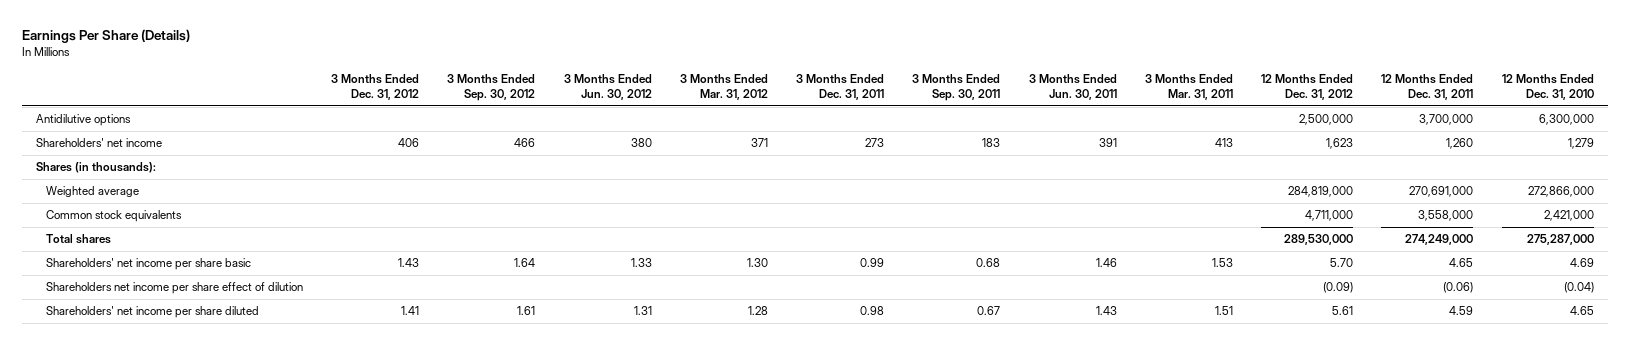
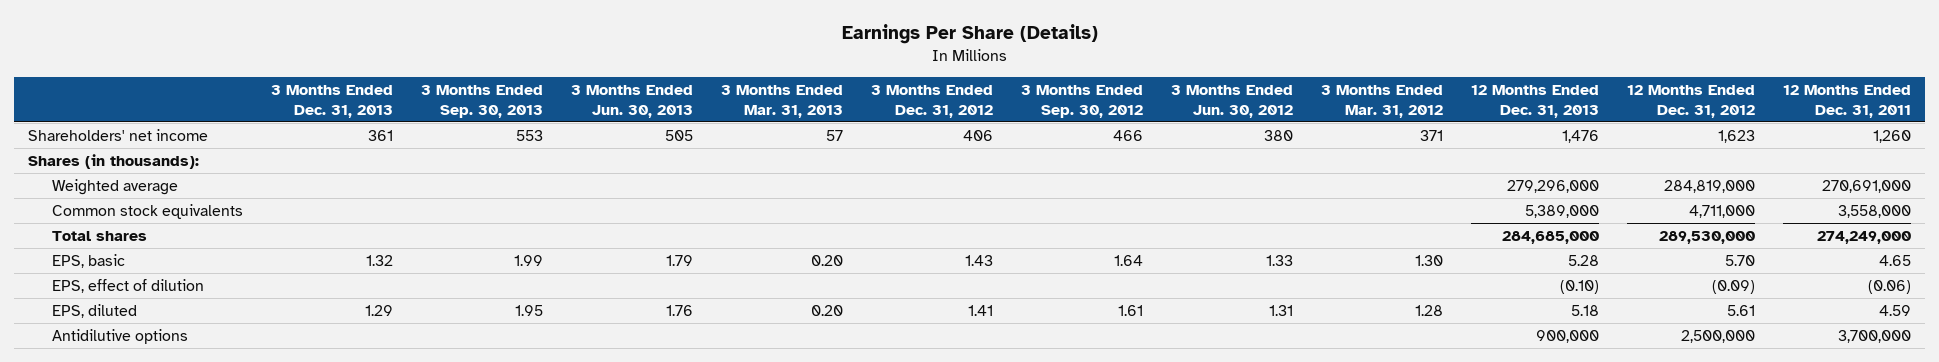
[796,74,885,101] 3 Months Ended Dec. 31, 2011 -> none
[912,74,1001,102] 3 Months Ended Sep. 30, 2011 -> none
[1028,74,1117,101] 3 Months Ended Jun. 30, 2011 -> none
[1144,74,1233,101] 3 Months Ended Mar. 31, 2011 -> none
[1501,74,1594,101] 12 Months Ended Dec. 31, 2010 -> none
none -> [270,84,393,118] 3 Months Ended Dec. 31, 2013
none -> [420,84,543,118] 3 Months Ended Sep. 30, 2013
none -> [570,84,693,118] 3 Months Ended Jun. 30, 2013
none -> [720,84,843,118] 3 Months Ended Mar. 31, 2013
none -> [1471,84,1600,118] 12 Months Ended Dec. 31, 2013
[45,258,251,271] Shareholders' net income per share basic -> [51,253,125,268] EPS, basic
[45,282,303,295] Shareholders net income per share effect of dilution -> [51,278,204,293] EPS, effect of dilution
[45,306,259,319] Shareholders' net income per share diluted -> [51,303,137,318] EPS, diluted
[36,114,132,127] Antidilutive options -> [51,328,188,344] Antidilutive options

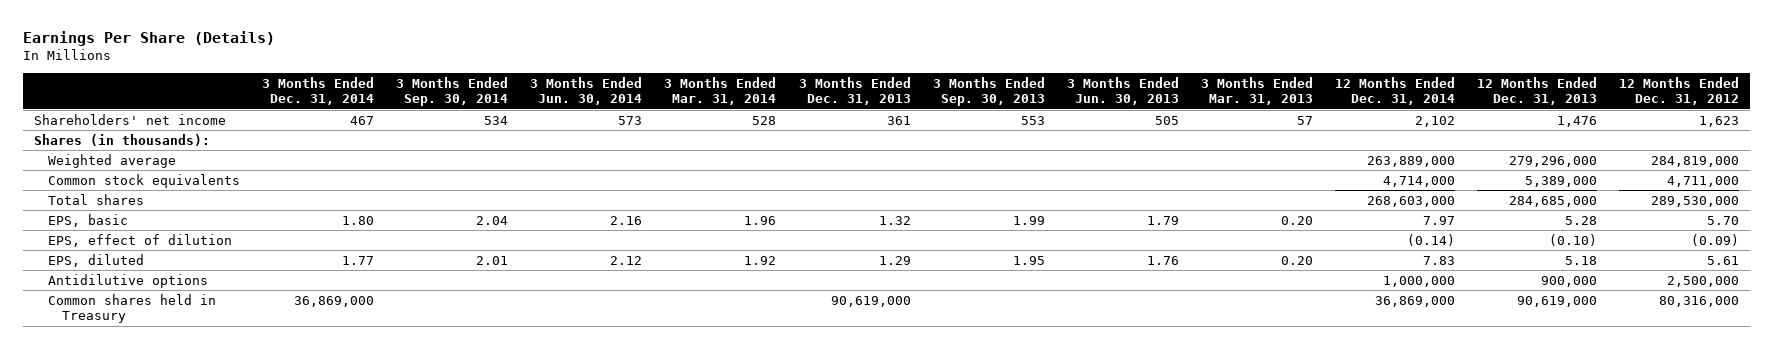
[870,84,993,118] 3 Months Ended Dec. 31, 2012 -> none
[1021,84,1144,118] 3 Months Ended Sep. 30, 2012 -> none
[1171,84,1294,118] 3 Months Ended Jun. 30, 2012 -> none
[1321,84,1444,118] 3 Months Ended Mar. 31, 2012 -> none
[1783,84,1912,118] 12 Months Ended Dec. 31, 2011 -> none
none -> [262,76,375,106] 3 Months Ended Dec. 31, 2014
none -> [396,76,509,107] 3 Months Ended Sep. 30, 2014
none -> [530,76,643,106] 3 Months Ended Jun. 30, 2014
none -> [664,76,777,106] 3 Months Ended Mar. 31, 2014
none -> [1334,76,1455,106] 12 Months Ended Dec. 31, 2014
none -> [48,293,217,324] Common shares held in Treasury

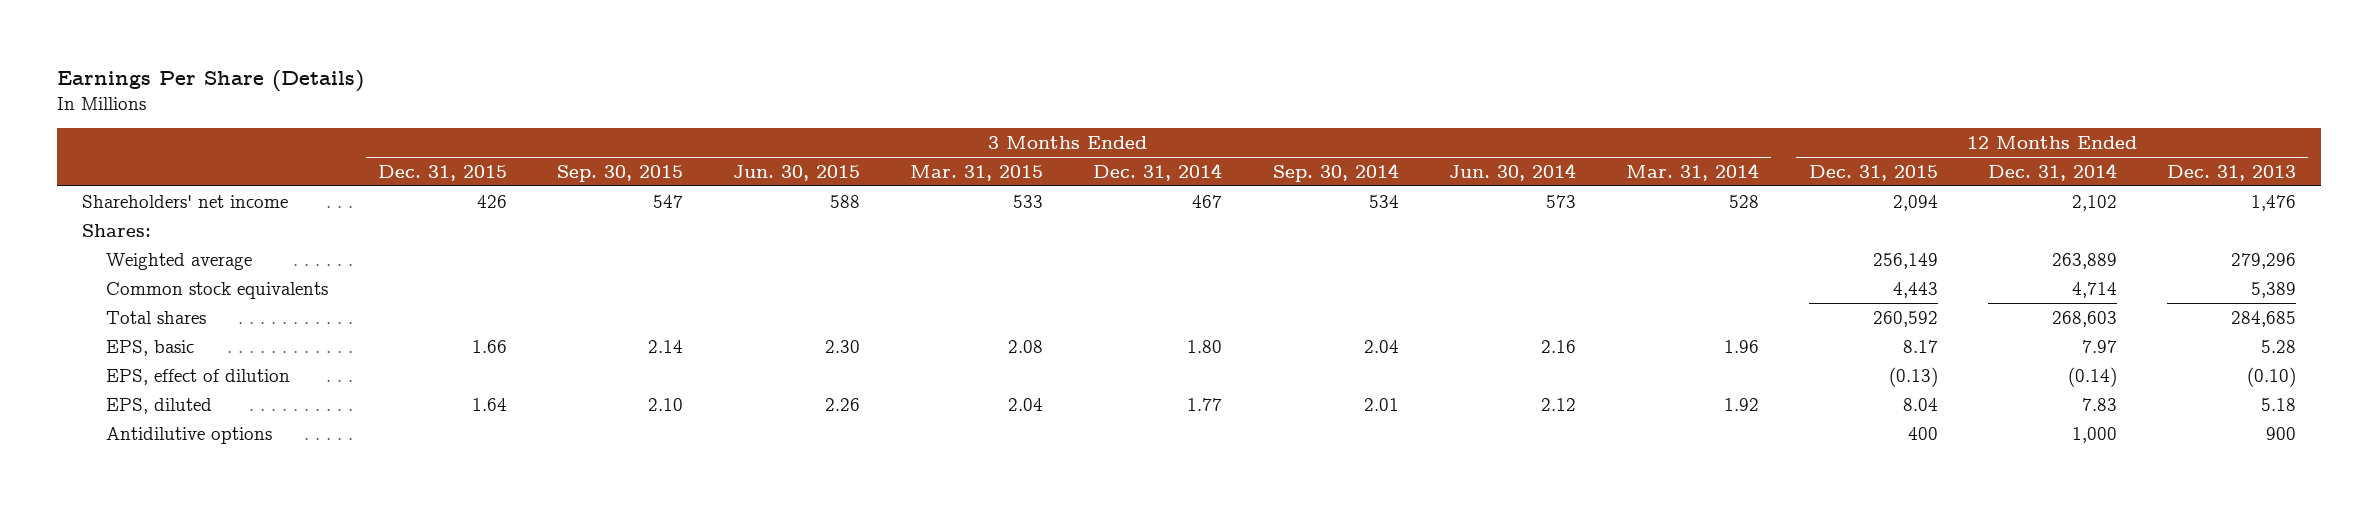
[798,76,911,106] 3 Months Ended Dec. 31, 2013 -> none
[932,76,1045,107] 3 Months Ended Sep. 30, 2013 -> none
[1066,76,1179,106] 3 Months Ended Jun. 30, 2013 -> none
[1200,76,1313,106] 3 Months Ended Mar. 31, 2013 -> none
[1618,76,1739,106] 12 Months Ended Dec. 31, 2012 -> none
none -> [378,164,508,181] Dec. 31, 2015
none -> [557,164,684,182] Sep. 30, 2015
none -> [733,164,861,181] Jun. 30, 2015
none -> [910,164,1044,181] Mar. 31, 2015
none -> [1808,164,1938,181] Dec. 31, 2015
[34,133,211,146] Shares (in thousands): -> [81,223,151,237] Shares:
[1366,155,1455,167] 263,889,000 -> [2051,252,2117,269] 263,889
[1508,155,1597,167] 279,296,000 -> [2230,252,2296,269] 279,296
[1382,175,1455,187] 4,714,000 -> [2071,281,2117,298] 4,714
[1524,175,1597,187] 5,389,000 -> [2250,281,2296,298] 5,389
[1366,195,1455,207] 268,603,000 -> [2051,310,2117,327] 268,603
[1508,195,1597,207] 284,685,000 -> [2230,310,2296,327] 284,685
[48,293,217,324] Common shares held in Treasury -> none
[1382,275,1455,287] 1,000,000 -> [2071,426,2117,443] 1,000
[1540,275,1597,287] 900,000 -> [2265,426,2296,440] 900

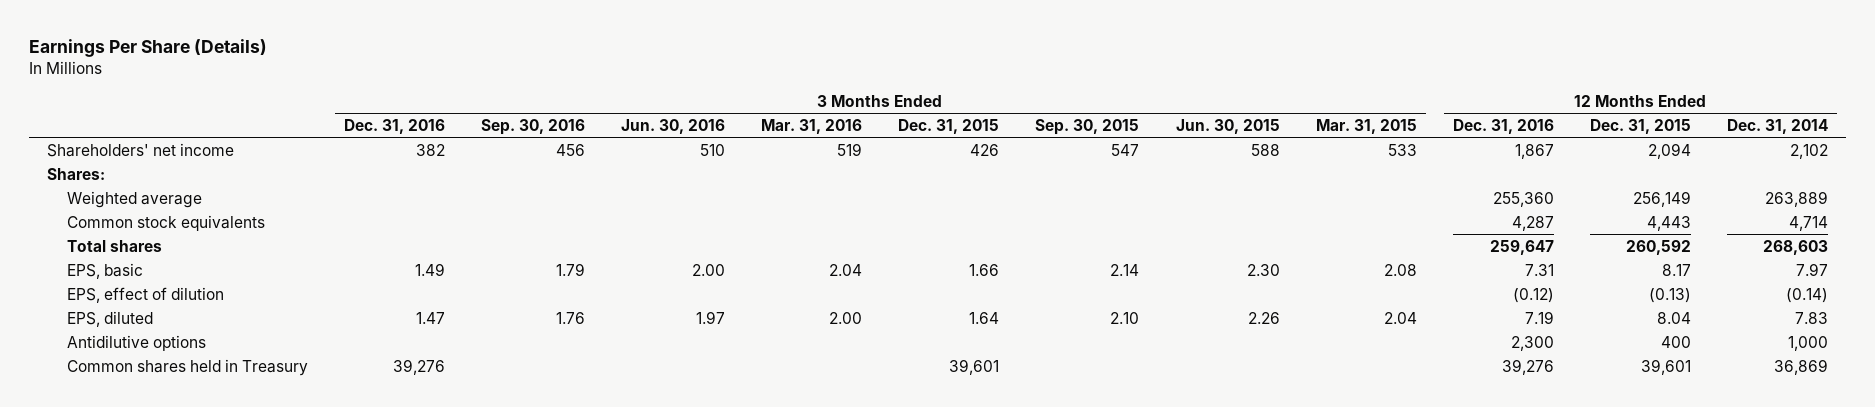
[1093,162,1223,181] Dec. 31, 2014 -> none
[1272,162,1399,182] Sep. 30, 2014 -> none
[1448,162,1576,181] Jun. 30, 2014 -> none
[1625,162,1759,181] Mar. 31, 2014 -> none
[2166,164,2296,181] Dec. 31, 2013 -> none
none -> [343,118,445,134] Dec. 31, 2016
none -> [480,118,585,135] Sep. 30, 2016
none -> [621,118,726,134] Jun. 30, 2016
none -> [761,118,863,134] Mar. 31, 2016
none -> [1452,118,1554,134] Dec. 31, 2016
none -> [66,358,308,376] Common shares held in Treasury

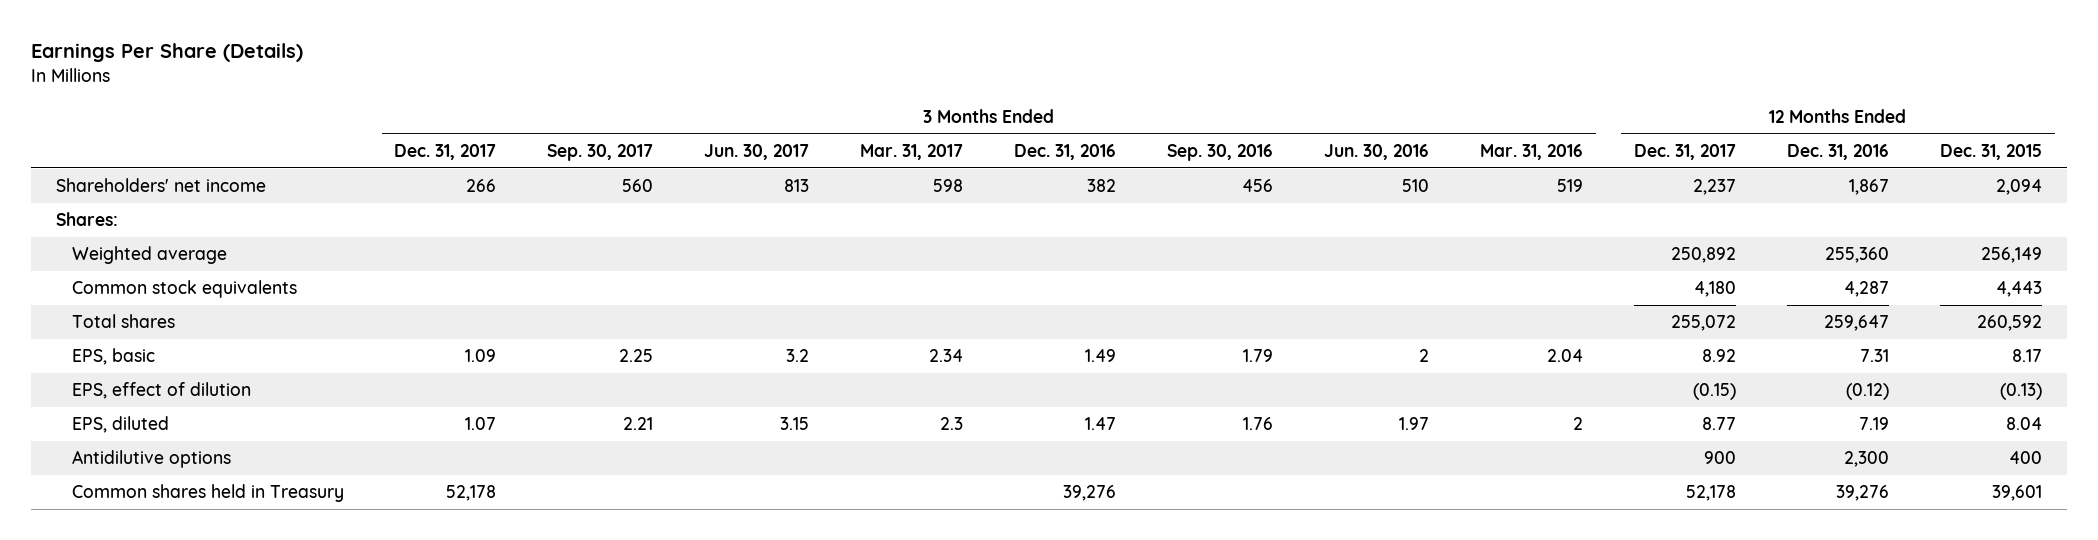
[898,118,1000,134] Dec. 31, 2015 -> none
[1035,118,1140,135] Sep. 30, 2015 -> none
[1175,118,1280,134] Jun. 30, 2015 -> none
[1315,118,1417,134] Mar. 31, 2015 -> none
[1726,118,1828,134] Dec. 31, 2014 -> none
none -> [394,143,497,160] Dec. 31, 2017
none -> [547,143,654,161] Sep. 30, 2017
none -> [704,143,810,160] Jun. 30, 2017
none -> [860,143,964,160] Mar. 31, 2017
none -> [1633,143,1736,160] Dec. 31, 2017
[692,263,726,276] 2.00 -> [1419,349,1430,363] 2
[829,311,863,324] 2.00 -> [1573,417,1584,431] 2

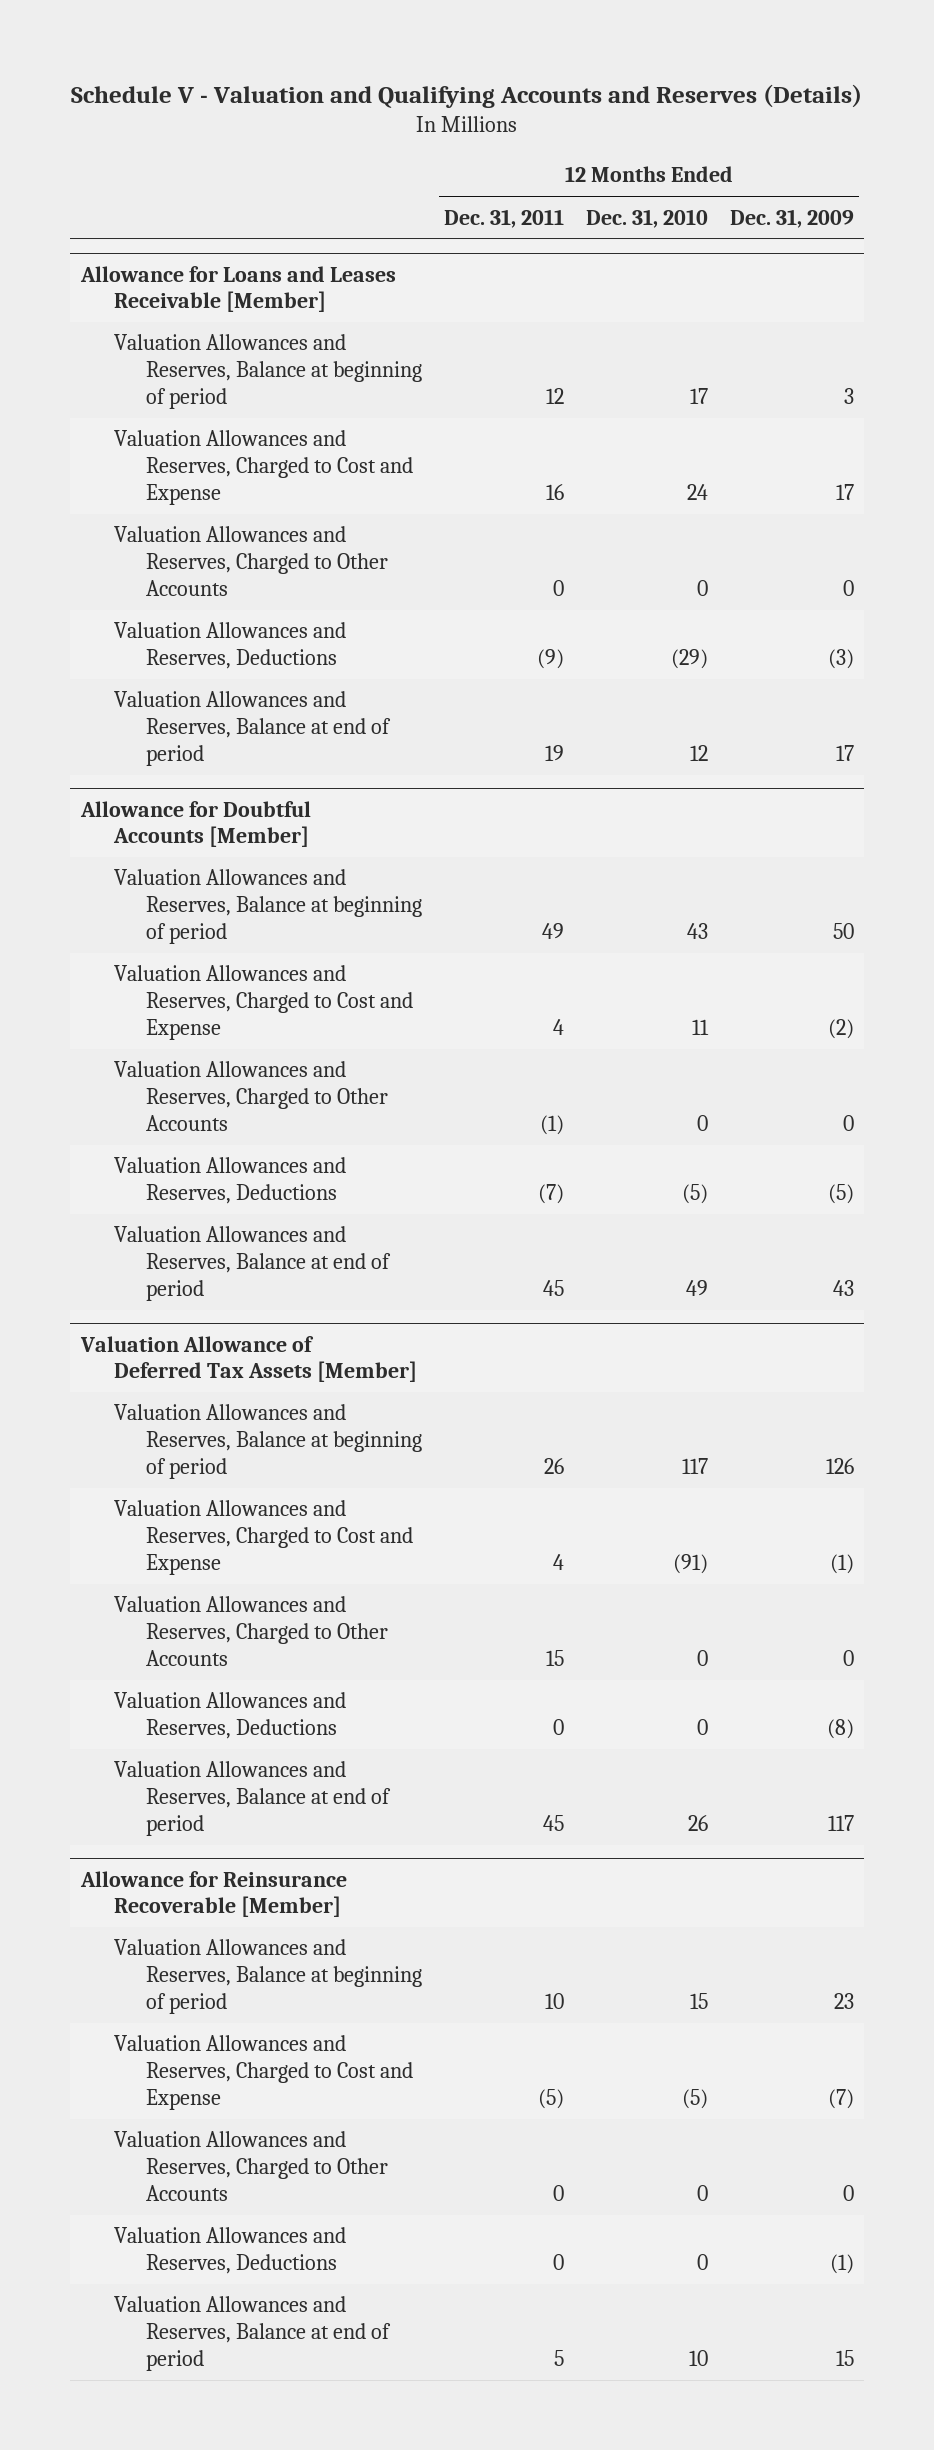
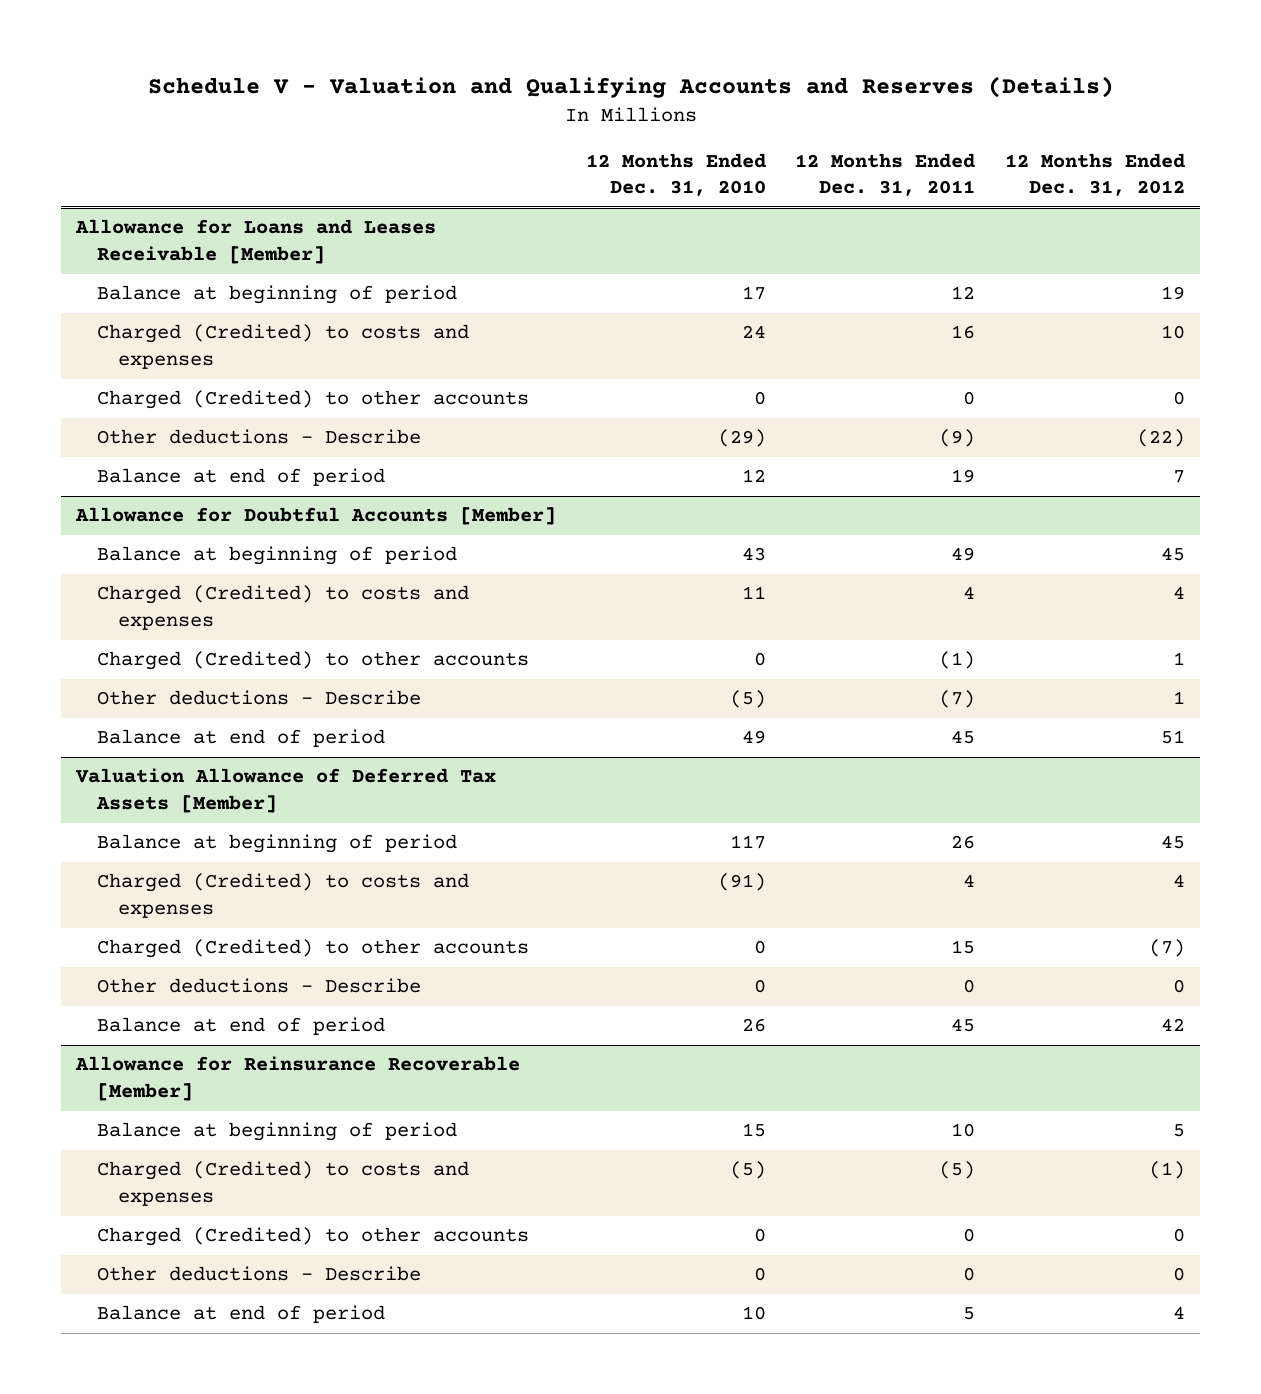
[729,208,854,228] Dec. 31, 2009 -> none
none -> [1005,152,1186,197] 12 Months Ended Dec. 31, 2012
[113,334,423,409] Valuation Allowances and Reserves, Balance at beginning of period -> [97,285,458,305] Balance at beginning of period
[113,430,414,505] Valuation Allowances and Reserves, Charged to Cost and Expense -> [97,324,470,370] Charged (Credited) to costs and expenses
[113,526,389,596] Valuation Allowances and Reserves, Charged to Other Accounts -> [97,390,530,410] Charged (Credited) to other accounts
[113,622,346,670] Valuation Allowances and Reserves, Deductions -> [97,429,422,445] Other deductions - Describe
[113,691,392,766] Valuation Allowances and Reserves, Balance at end of period -> [97,468,386,487] Balance at end of period
[113,869,423,944] Valuation Allowances and Reserves, Balance at beginning of period -> [97,546,458,566] Balance at beginning of period
[113,965,414,1040] Valuation Allowances and Reserves, Charged to Cost and Expense -> [97,585,470,631] Charged (Credited) to costs and expenses
[113,1061,389,1131] Valuation Allowances and Reserves, Charged to Other Accounts -> [97,651,530,671] Charged (Credited) to other accounts
[113,1157,346,1205] Valuation Allowances and Reserves, Deductions -> [97,690,422,706] Other deductions - Describe
[113,1226,392,1301] Valuation Allowances and Reserves, Balance at end of period -> [97,729,386,748] Balance at end of period
[113,1404,423,1479] Valuation Allowances and Reserves, Balance at beginning of period -> [97,834,458,854] Balance at beginning of period
[113,1500,414,1575] Valuation Allowances and Reserves, Charged to Cost and Expense -> [97,873,470,919] Charged (Credited) to costs and expenses
[113,1596,389,1666] Valuation Allowances and Reserves, Charged to Other Accounts -> [97,939,530,959] Charged (Credited) to other accounts
[113,1692,346,1740] Valuation Allowances and Reserves, Deductions -> [97,978,422,994] Other deductions - Describe
[113,1761,392,1836] Valuation Allowances and Reserves, Balance at end of period -> [97,1017,386,1036] Balance at end of period
[113,1939,423,2014] Valuation Allowances and Reserves, Balance at beginning of period -> [97,1122,458,1142] Balance at beginning of period
[113,2035,414,2110] Valuation Allowances and Reserves, Charged to Cost and Expense -> [97,1161,470,1207] Charged (Credited) to costs and expenses
[113,2131,389,2201] Valuation Allowances and Reserves, Charged to Other Accounts -> [97,1227,530,1247] Charged (Credited) to other accounts
[113,2227,346,2275] Valuation Allowances and Reserves, Deductions -> [97,1266,422,1282] Other deductions - Describe
[113,2296,392,2371] Valuation Allowances and Reserves, Balance at end of period -> [97,1305,386,1324] Balance at end of period

